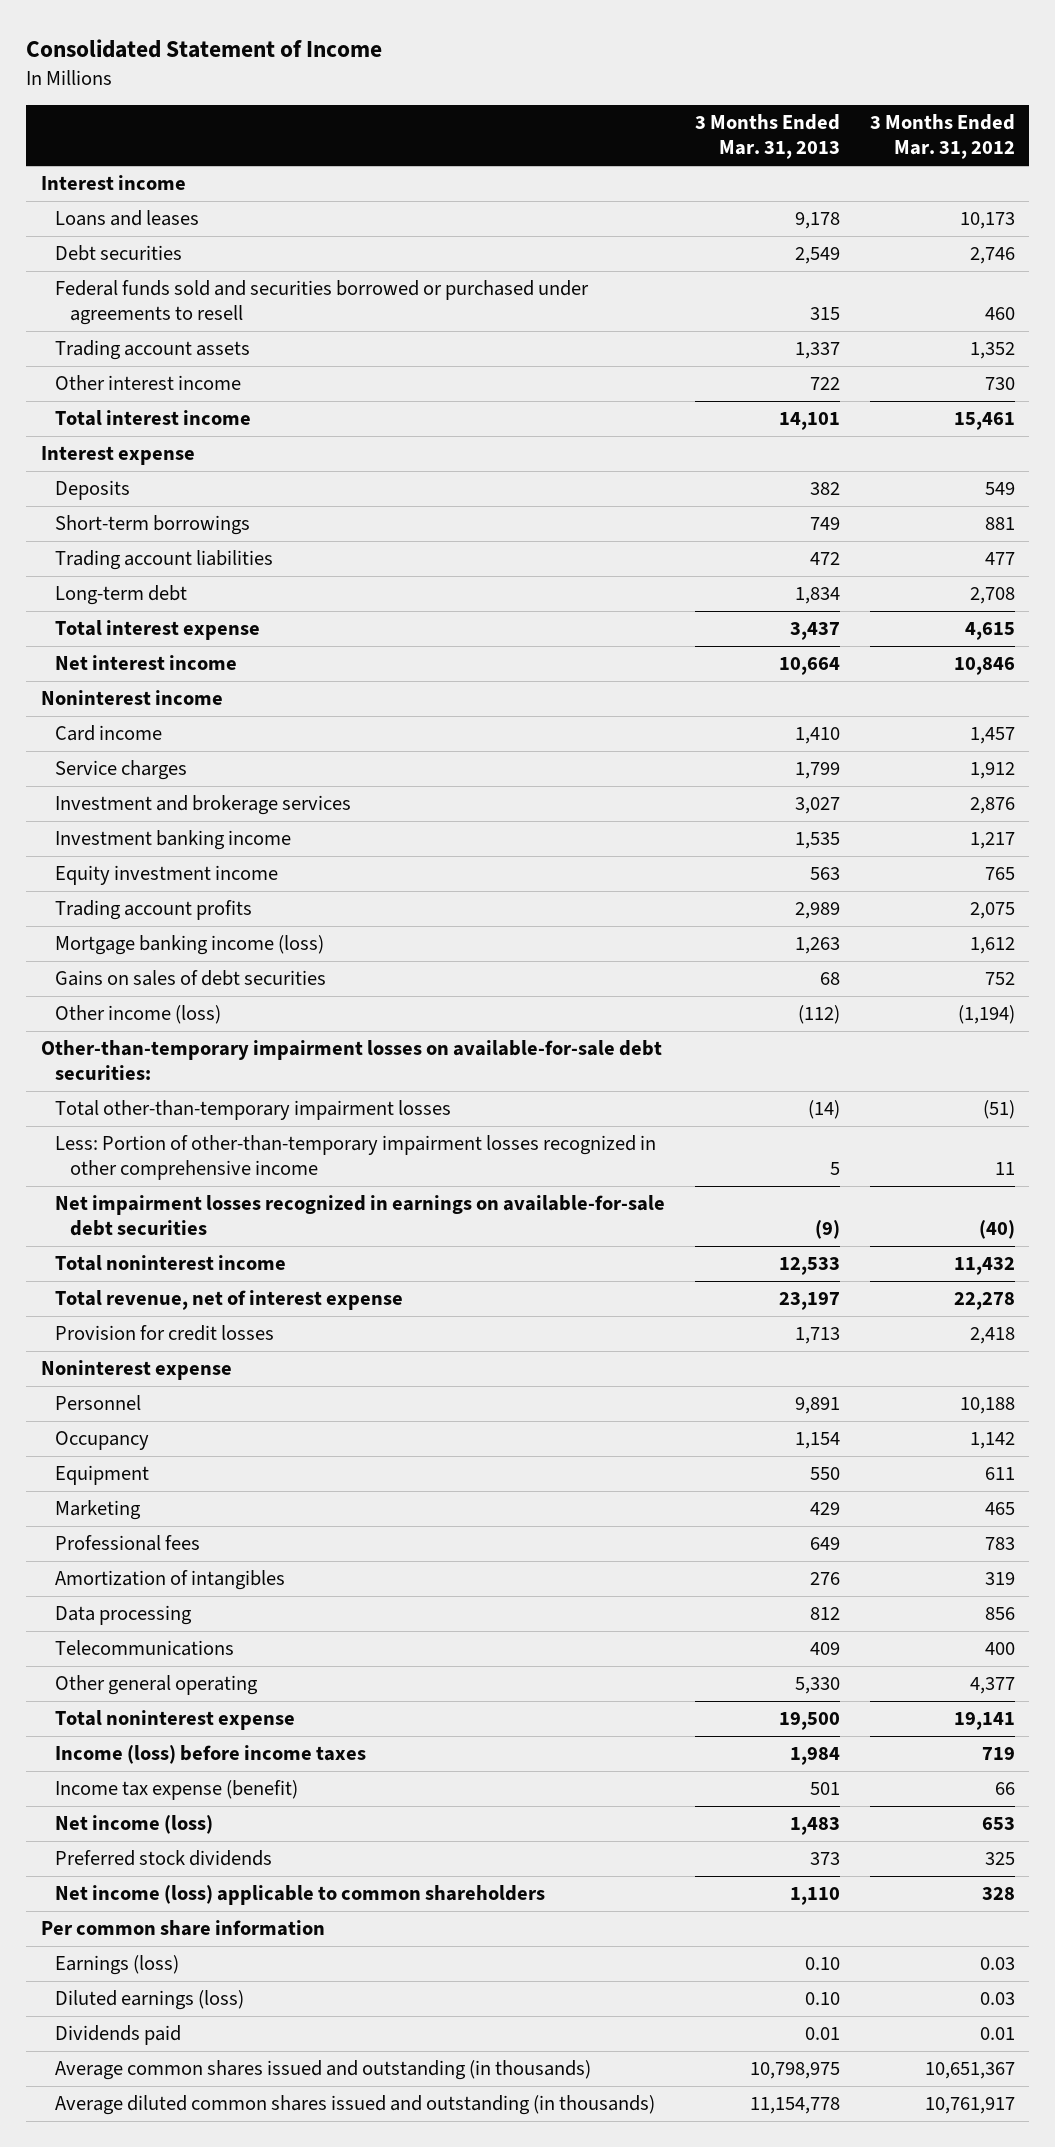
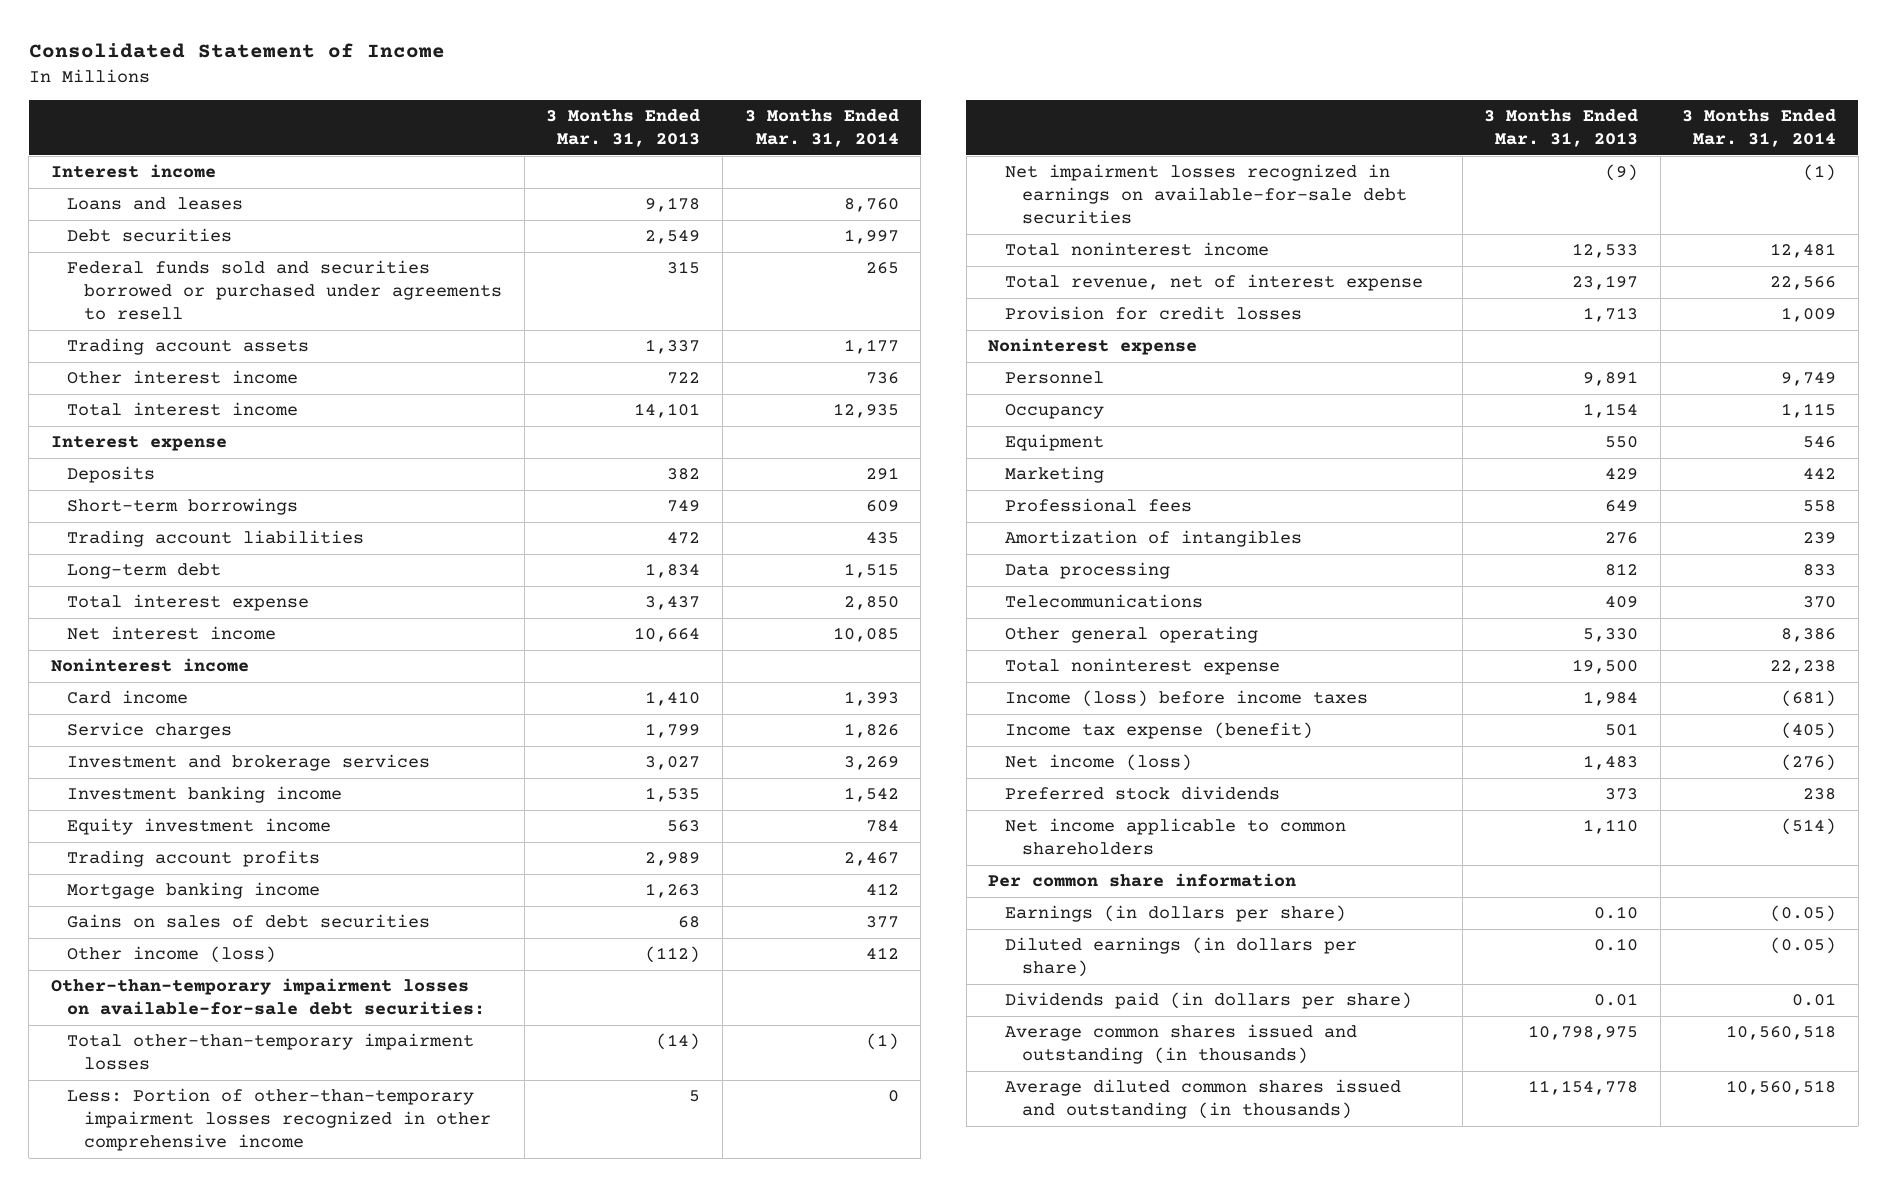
[869,114,1015,160] 3 Months Ended Mar. 31, 2012 -> none
none -> [744,109,899,148] 3 Months Ended Mar. 31, 2014
[55,935,325,956] Mortgage banking income (loss) -> [67,882,321,900] Mortgage banking income
[55,1885,546,1906] Net income (loss) applicable to common shareholders -> [1005,818,1347,856] Net income applicable to common shareholders
[55,1955,180,1976] Earnings (loss) -> [1005,905,1347,923] Earnings (in dollars per share)
[55,1990,245,2011] Diluted earnings (loss) -> [1005,937,1358,978] Diluted earnings (in dollars per share)
[55,2025,182,2046] Dividends paid -> [1005,992,1413,1010] Dividends paid (in dollars per share)

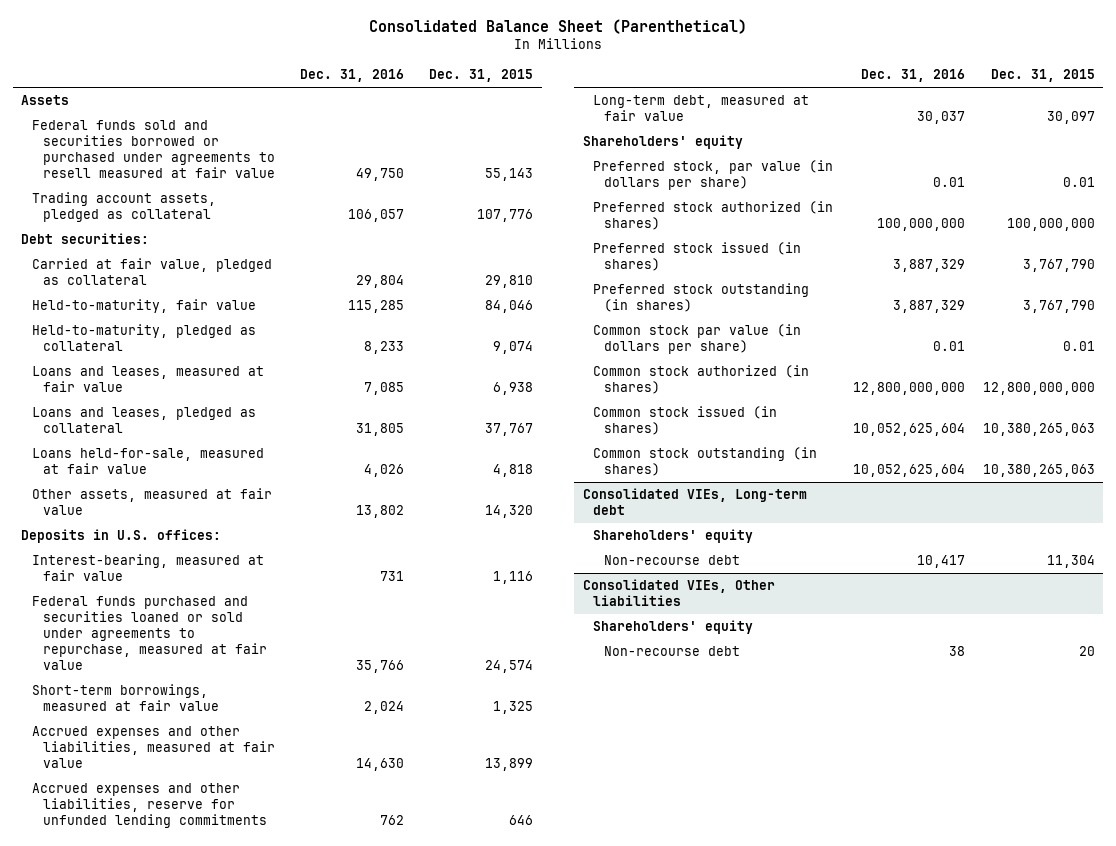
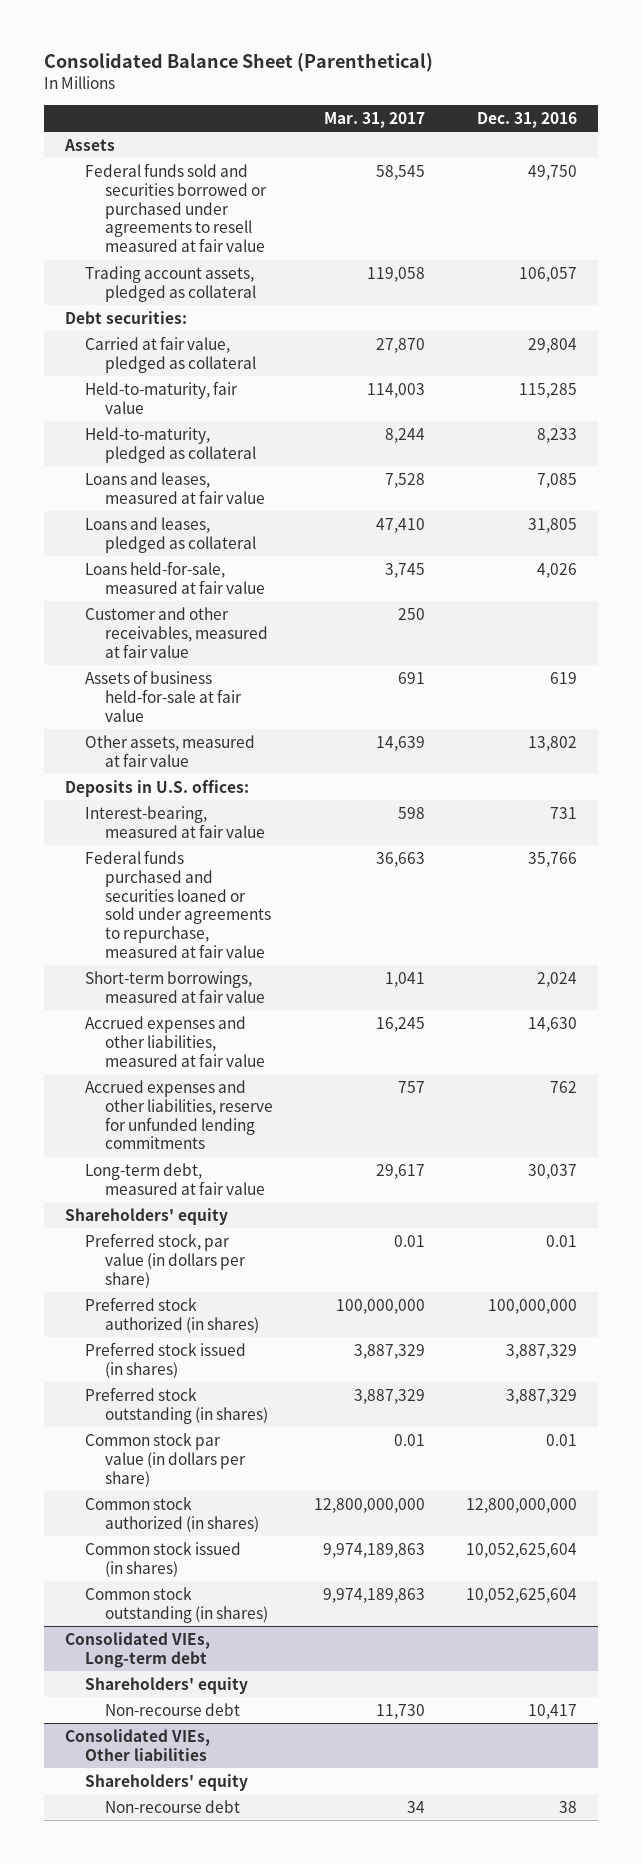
[429,69,534,83] Dec. 31, 2015 -> none
none -> [323,111,425,128] Mar. 31, 2017
none -> [84,606,268,658] Customer and other receivables, measured at fair value
none -> [84,669,242,722] Assets of business held-for-sale at fair value

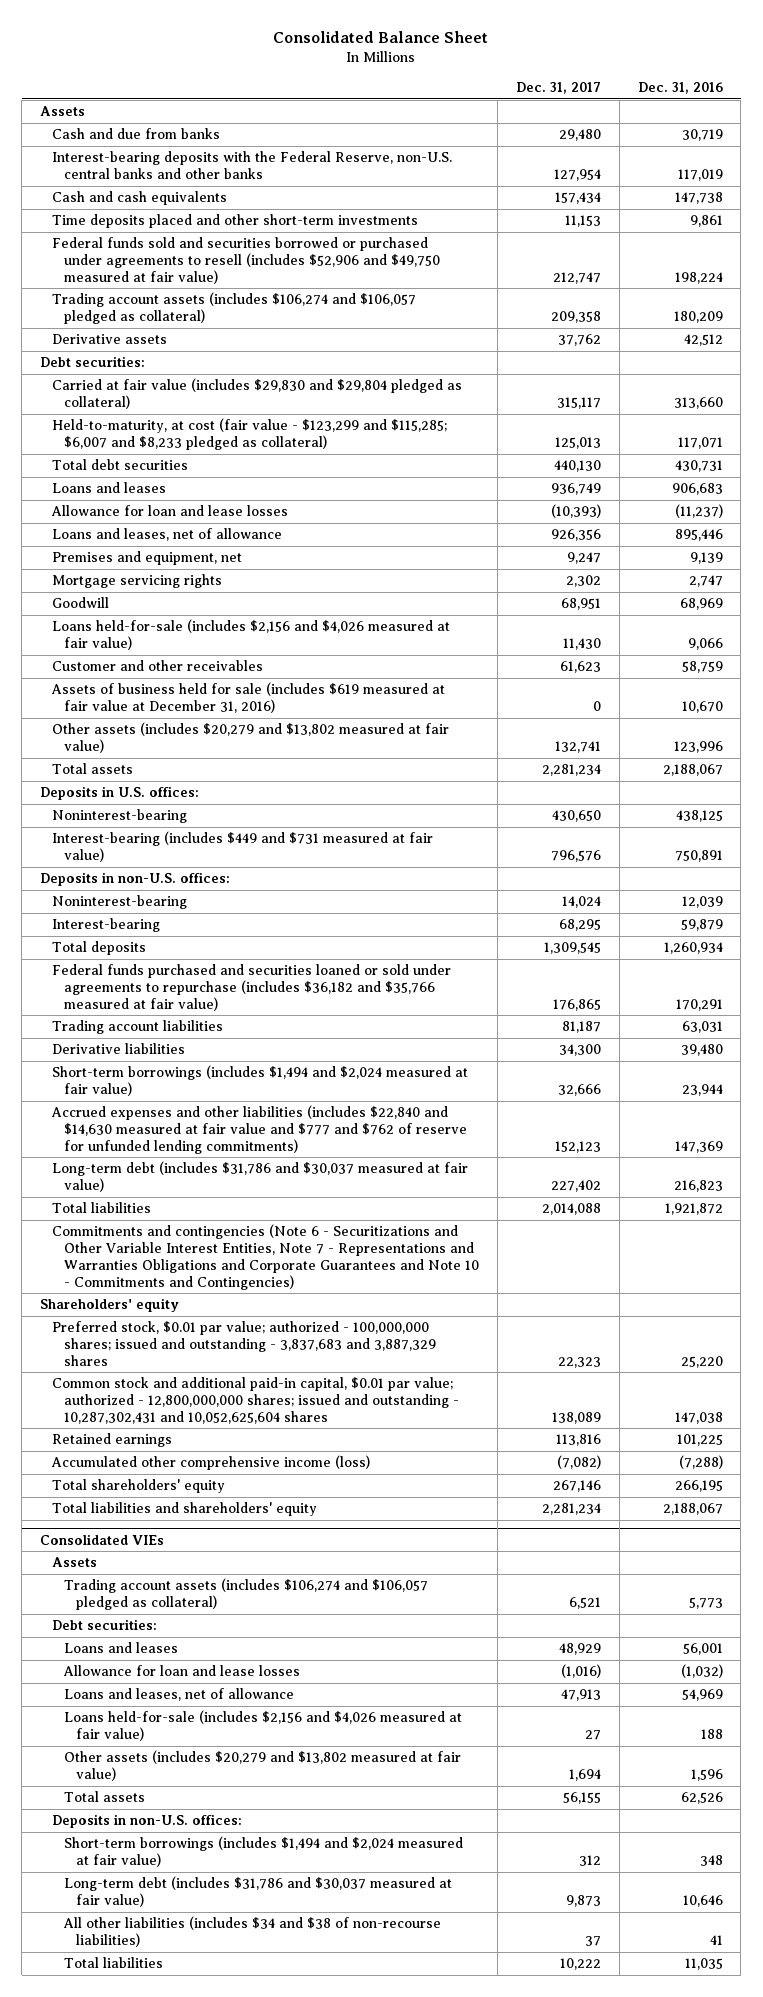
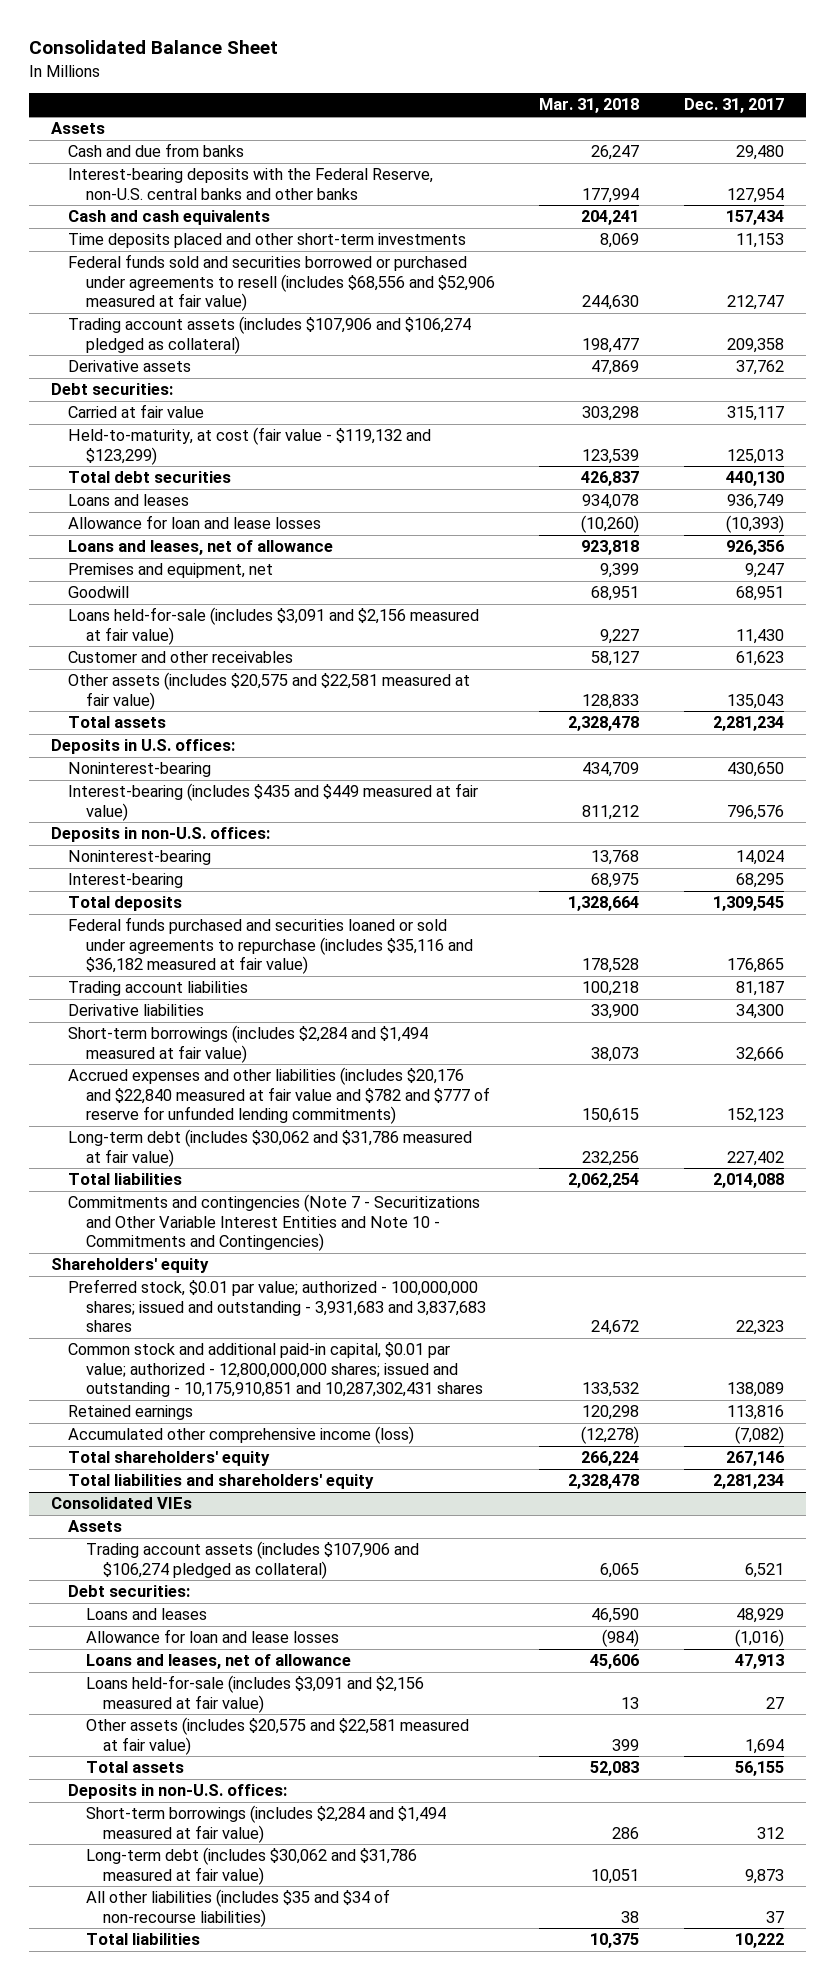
[637,82,723,95] Dec. 31, 2016 -> none
none -> [539,98,640,114] Mar. 31, 2018
[52,237,441,284] Federal funds sold and securities borrowed or purchased under agreements to resell (includes $52,906 and $49,750 measured at fair value) -> [68,254,495,311] Federal funds sold and securities borrowed or purchased under agreements to resell (includes $68,556 and $52,906 measured at fair value)
[52,292,417,325] Trading account assets (includes $106,274 and $106,057 pledged as collateral) -> [68,316,472,354] Trading account assets (includes $107,906 and $106,274 pledged as collateral)
[52,378,463,410] Carried at fair value (includes $29,830 and $29,804 pledged as collateral) -> [68,404,205,419] Carried at fair value
[52,418,448,451] Held-to-maturity, at cost (fair value - $123,299 and $115,285; $6,007 and $8,233 pledged as collateral) -> [68,427,432,465] Held-to-maturity, at cost (fair value - $119,132 and $123,299)
[52,574,223,589] Mortgage servicing rights -> none
[52,619,451,651] Loans held-for-sale (includes $2,156 and $4,026 measured at fair value) -> [68,607,480,645] Loans held-for-sale (includes $3,091 and $2,156 measured at fair value)
[51,682,446,714] Assets of business held for sale (includes $619 measured at fair value at December 31, 2016) -> none
[52,722,450,754] Other assets (includes $20,279 and $13,802 measured at fair value) -> [68,672,471,710] Other assets (includes $20,575 and $22,581 measured at fair value)
[554,741,601,754] 132,741 -> [727,693,785,709] 135,043
[52,831,434,863] Interest-bearing (includes $449 and $731 measured at fair value) -> [68,783,479,821] Interest-bearing (includes $435 and $449 measured at fair value)
[52,964,452,1011] Federal funds purchased and securities loaned or sold under agreements to repurchase (includes $36,182 and $35,766 measured at fair value) -> [68,917,473,974] Federal funds purchased and securities loaned or sold under agreements to repurchase (includes $35,116 and $36,182 measured at fair value)
[52,1065,469,1097] Short-term borrowings (includes $1,494 and $2,024 measured at fair value) -> [68,1025,429,1063] Short-term borrowings (includes $2,284 and $1,494 measured at fair value)
[51,1105,468,1154] Accrued expenses and other liabilities (includes $22,840 and $14,630 measured at fair value and $777 and $762 of reserve for unfunded lending commitments) -> [68,1067,490,1124] Accrued expenses and other liabilities (includes $20,176 and $22,840 measured at fair value and $782 and $777 of reserve for unfunded lending commitments)
[52,1161,469,1193] Long-term debt (includes $31,786 and $30,037 measured at fair value) -> [68,1129,473,1167] Long-term debt (includes $30,062 and $31,786 measured at fair value)
[52,1224,480,1290] Commitments and contingencies (Note 6 - Securitizations and Other Variable Interest Entities, Note 7 - Representations and Warranties Obligations and Corporate Guarantees and Note 10 - Commitments and Contingencies) -> [68,1194,481,1251] Commitments and contingencies (Note 7 - Securitizations and Other Variable Interest Entities and Note 10 - Commitments and Contingencies)
[52,1321,437,1366] Preferred stock, $0.01 par value; authorized - 100,000,000 shares; issued and outstanding - 3,837,683 and 3,887,329 shares -> [68,1279,486,1332] Preferred stock, $0.01 par value; authorized - 100,000,000 shares; issued and outstanding - 3,931,683 and 3,837,683 shares
[52,1377,460,1424] Common stock and additional paid-in capital, $0.01 par value; authorized - 12,800,000,000 shares; issued and outstanding - 10,287,302,431 and 10,052,625,604 shares -> [68,1342,483,1397] Common stock and additional paid-in capital, $0.01 par value; authorized - 12,800,000,000 shares; issued and outstanding - 10,175,910,851 and 10,287,302,431 shares
[64,1578,429,1611] Trading account assets (includes $106,274 and $106,057 pledged as collateral) -> [85,1541,419,1579] Trading account assets (includes $107,906 and $106,274 pledged as collateral)
[64,1710,463,1742] Loans held-for-sale (includes $2,156 and $4,026 measured at fair value) -> [85,1675,424,1713] Loans held-for-sale (includes $3,091 and $2,156 measured at fair value)
[64,1750,462,1782] Other assets (includes $20,279 and $13,802 measured at fair value) -> [85,1717,469,1755] Other assets (includes $20,575 and $22,581 measured at fair value)
[64,1836,464,1868] Short-term borrowings (includes $1,494 and $2,024 measured at fair value) -> [85,1805,446,1843] Short-term borrowings (includes $2,284 and $1,494 measured at fair value)
[64,1876,453,1908] Long-term debt (includes $31,786 and $30,037 measured at fair value) -> [85,1847,417,1885] Long-term debt (includes $30,062 and $31,786 measured at fair value)
[63,1916,442,1948] All other liabilities (includes $34 and $38 of non-recourse liabilities) -> [85,1889,390,1927] All other liabilities (includes $35 and $34 of non-recourse liabilities)

